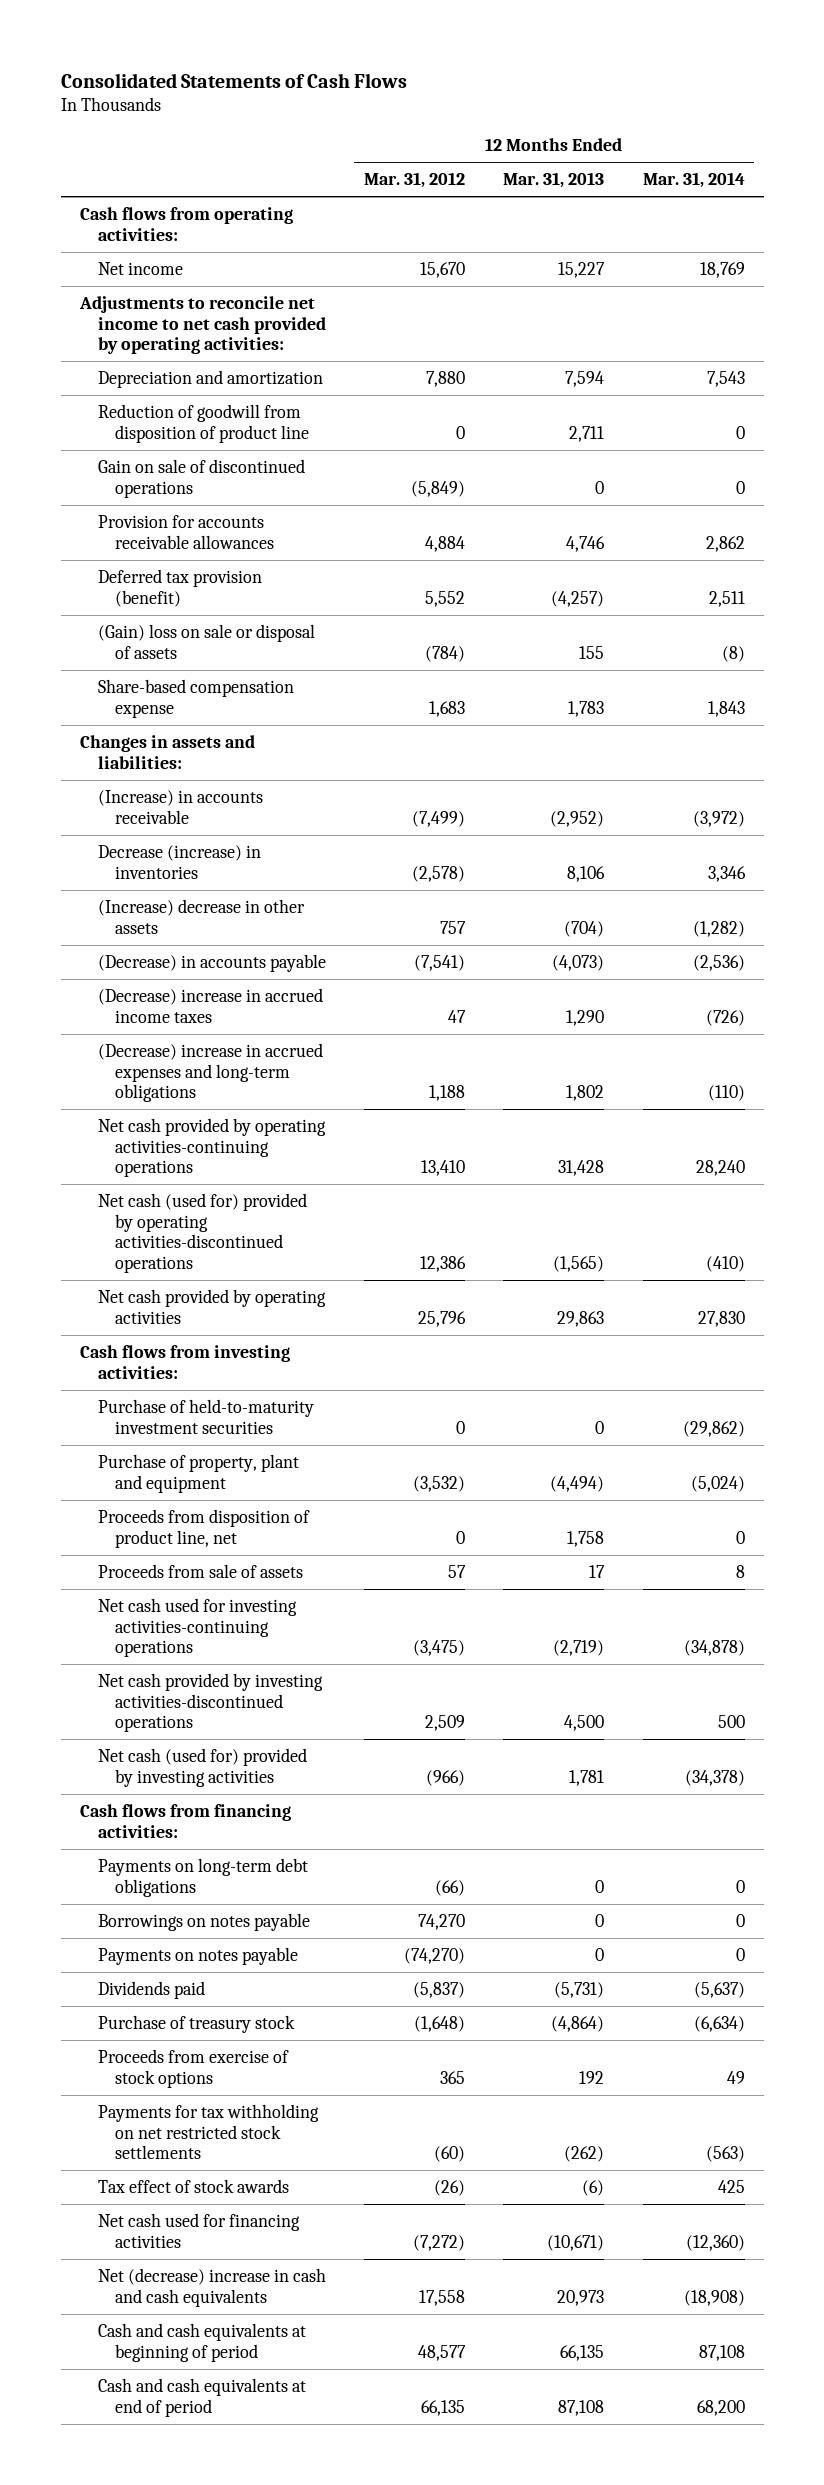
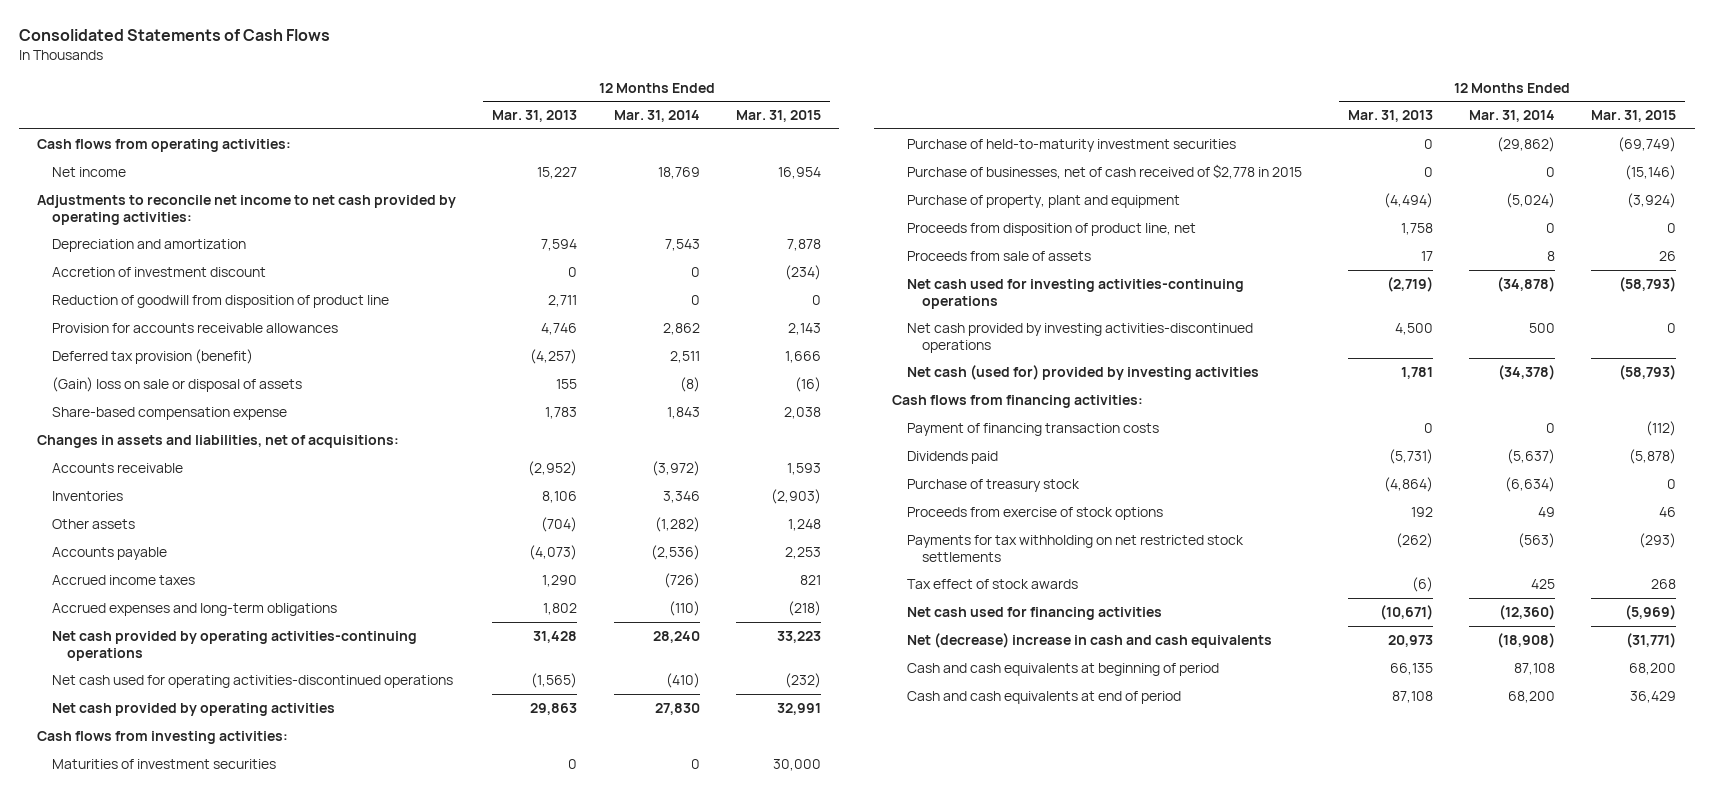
[363,172,465,189] Mar. 31, 2012 -> none
none -> [736,110,822,123] Mar. 31, 2015
none -> [52,266,267,277] Accretion of investment discount
[97,458,305,498] Gain on sale of discontinued operations -> none
[79,734,255,769] Changes in assets and liabilities: -> [37,434,400,448] Changes in assets and liabilities, net of acquisitions:
[97,789,263,824] (Increase) in accounts receivable -> [52,462,184,473] Accounts receivable
[97,844,261,879] Decrease (increase) in inventories -> [52,490,124,501] Inventories
[97,898,305,934] (Increase) decrease in other assets -> [52,518,136,529] Other assets
[97,953,326,972] (Decrease) in accounts payable -> [52,546,168,560] Accounts payable
[97,987,323,1023] (Decrease) increase in accrued income taxes -> [52,574,196,585] Accrued income taxes
[97,1042,323,1103] (Decrease) increase in accrued expenses and long-term obligations -> [52,602,338,616] Accrued expenses and long-term obligations
[97,1192,307,1273] Net cash (used for) provided by operating activities-discontinued operations -> [52,674,454,688] Net cash used for operating activities-discontinued operations
none -> [52,758,277,769] Maturities of investment securities
none -> [907,163,1303,179] Purchase of businesses, net of cash received of $2,778 in 2015
[97,1857,308,1897] Payments on long-term debt obligations -> none
[97,1912,310,1931] Borrowings on notes payable -> none
[97,1946,298,1965] Payments on notes payable -> none
none -> [907,422,1160,436] Payment of financing transaction costs

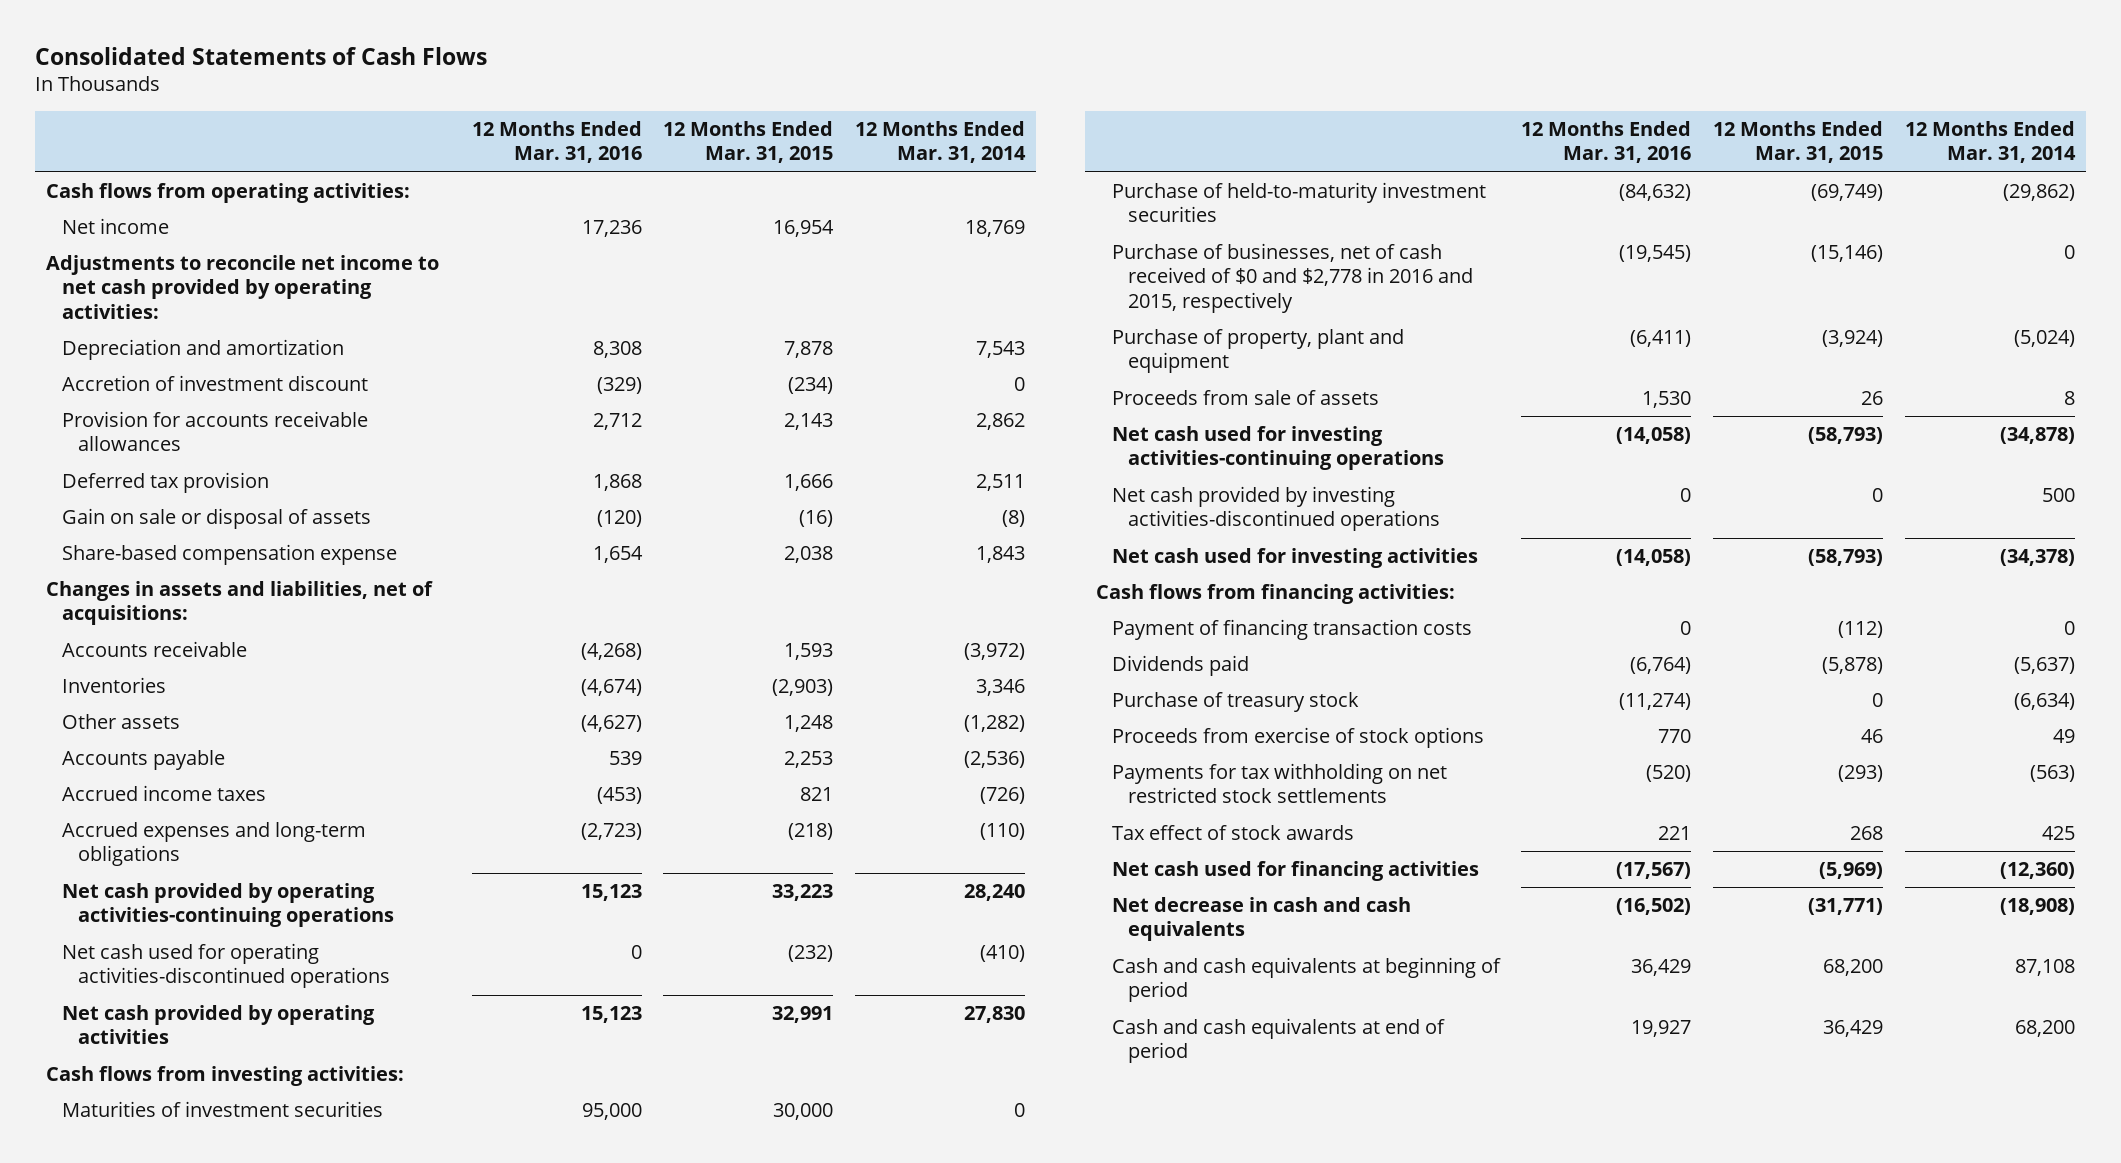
[492,110,578,123] Mar. 31, 2013 -> none
none -> [471,120,642,164] 12 Months Ended Mar. 31, 2016
[52,294,390,308] Reduction of goodwill from disposition of product line -> none
[52,348,254,364] Deferred tax provision (benefit) -> [61,471,269,493] Deferred tax provision
[52,376,303,392] (Gain) loss on sale or disposal of assets -> [61,507,371,529] Gain on sale or disposal of assets
[907,163,1303,179] Purchase of businesses, net of cash received of $2,778 in 2015 -> [1111,242,1473,313] Purchase of businesses, net of cash received of $0 and $2,778 in 2016 and 2015, respectively
[907,222,1197,236] Proceeds from disposition of product line, net -> none
[907,364,1260,380] Net cash (used for) provided by investing activities -> [1111,547,1478,568] Net cash used for investing activities
[907,632,1273,648] Net (decrease) increase in cash and cash equivalents -> [1111,896,1411,942] Net decrease in cash and cash equivalents

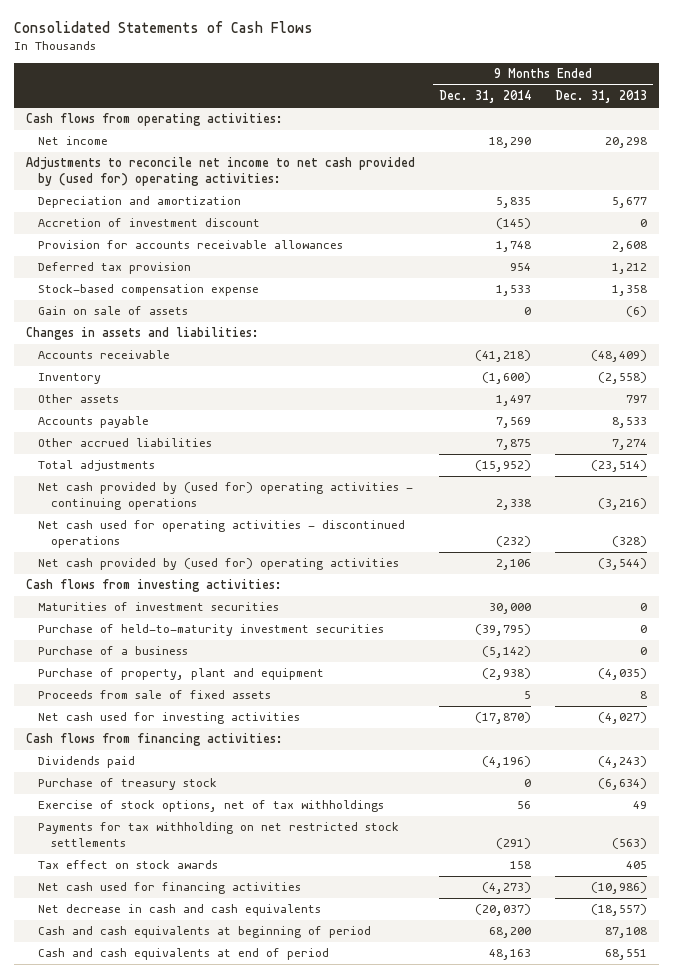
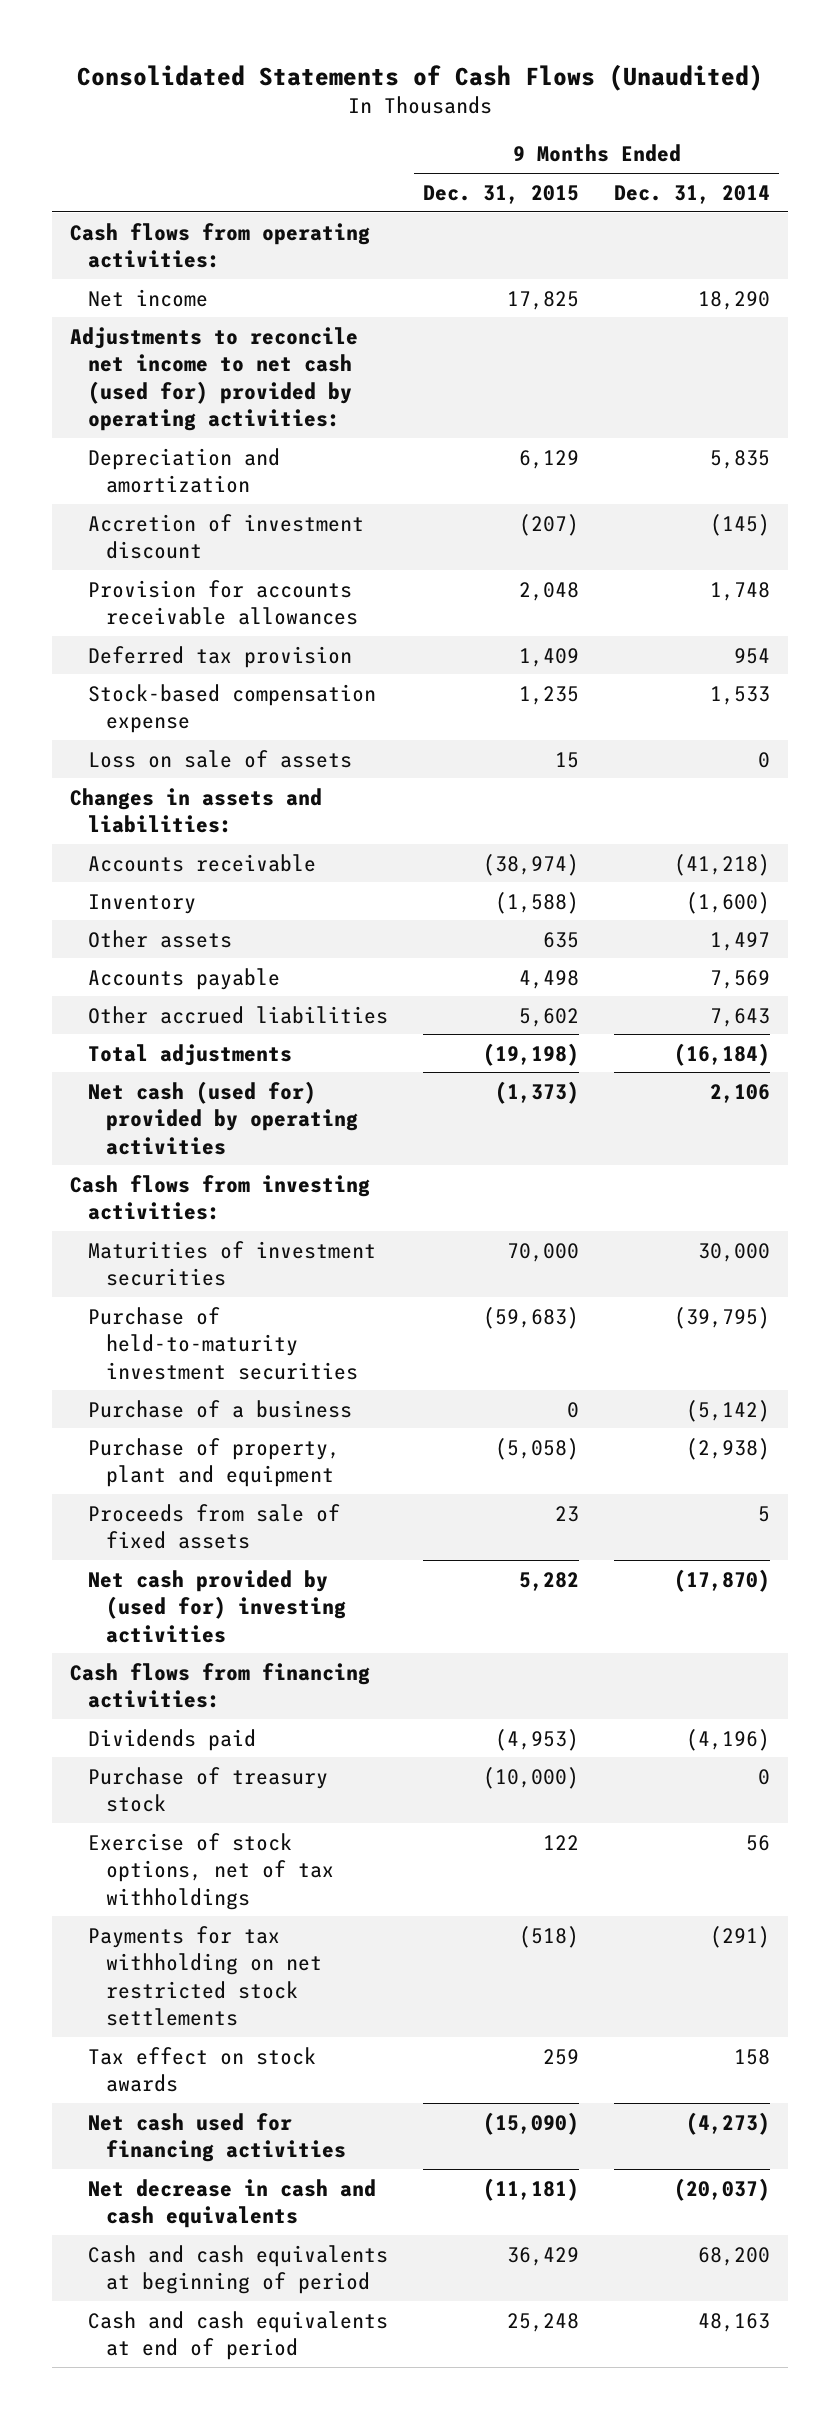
[13,21,313,34] Consolidated Statements of Cash Flows -> [76,63,763,91] Consolidated Statements of Cash Flows (Unaudited)
[554,90,647,104] Dec. 31, 2013 -> none
none -> [423,184,580,204] Dec. 31, 2015
[25,157,415,187] Adjustments to reconcile net income to net cash provided by (used for) operating activities: -> [69,326,358,432] Adjustments to reconcile net income to net cash (used for) provided by operating activities:
[38,306,189,316] Gain on sale of assets -> [87,749,352,768] Loss on sale of assets
[38,482,414,511] Net cash provided by (used for) operating activities - continuing operations -> none
[38,520,406,549] Net cash used for operating activities - discontinued operations -> none
[495,439,531,451] 7,875 -> [710,1007,771,1027] 7,643
[474,460,531,473] (15,952) -> [674,1042,771,1066] (16,184)
[38,558,400,571] Net cash provided by (used for) operating activities -> [87,1080,358,1155] Net cash (used for) provided by operating activities
[38,712,301,725] Net cash used for investing activities -> [87,1569,346,1643] Net cash provided by (used for) investing activities

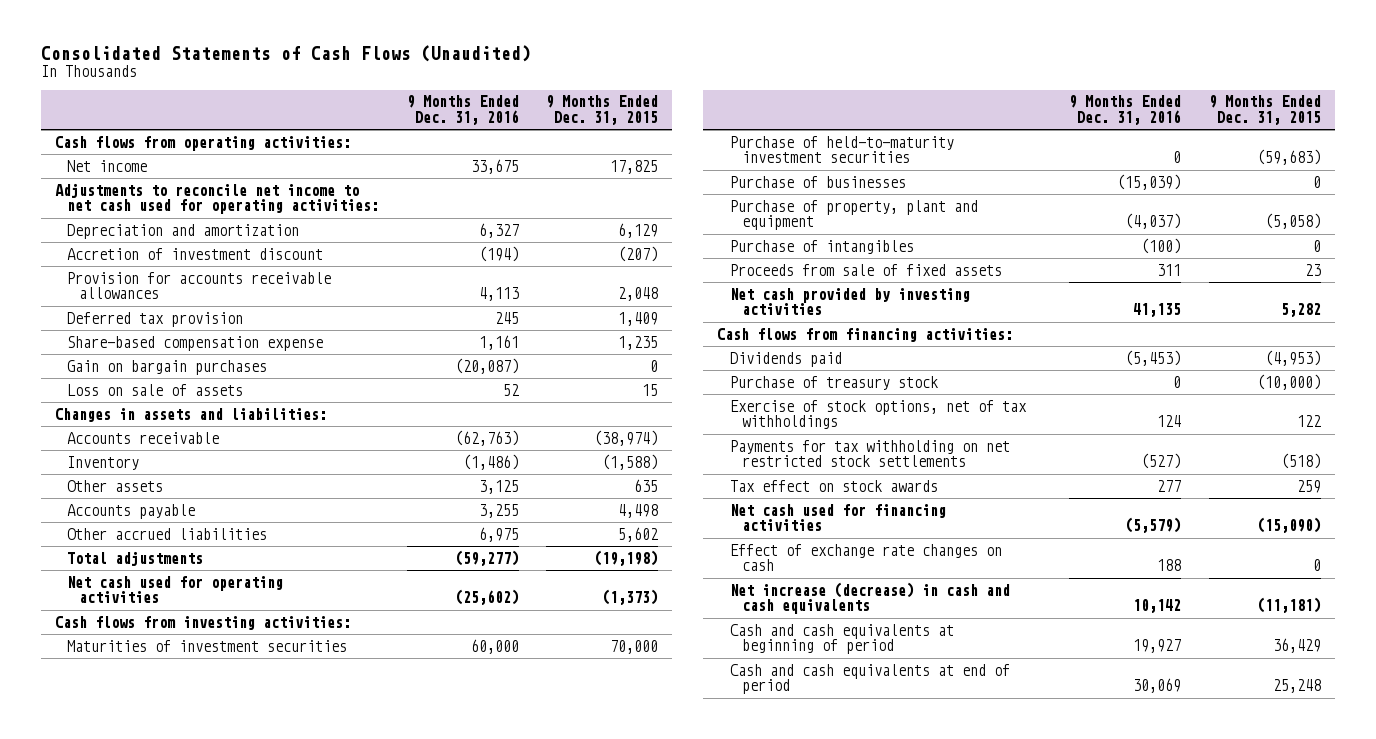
[614,184,771,204] Dec. 31, 2014 -> none
none -> [406,95,519,125] 9 Months Ended Dec. 31, 2016
[69,326,358,432] Adjustments to reconcile net income to net cash (used for) provided by operating activities: -> [54,182,379,215] Adjustments to reconcile net income to net cash used for operating activities:
[87,683,376,734] Stock-based compensation expense -> [66,335,323,351] Share-based compensation expense
none -> [66,359,267,375] Gain on bargain purchases
[87,1080,358,1155] Net cash (used for) provided by operating activities -> [66,575,283,604] Net cash used for operating activities
[87,1399,352,1418] Purchase of a business -> [729,175,906,188] Purchase of businesses
none -> [729,239,914,254] Purchase of intangibles
[87,1569,346,1643] Net cash provided by (used for) investing activities -> [729,287,970,316] Net cash provided by investing activities
none -> [729,543,1002,572] Effect of exchange rate changes on cash
[87,2178,376,2229] Net decrease in cash and cash equivalents -> [729,581,1010,615] Net increase (decrease) in cash and cash equivalents

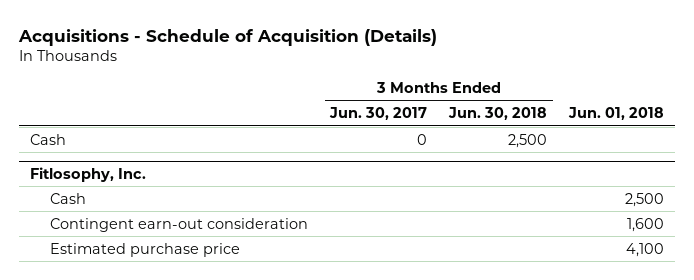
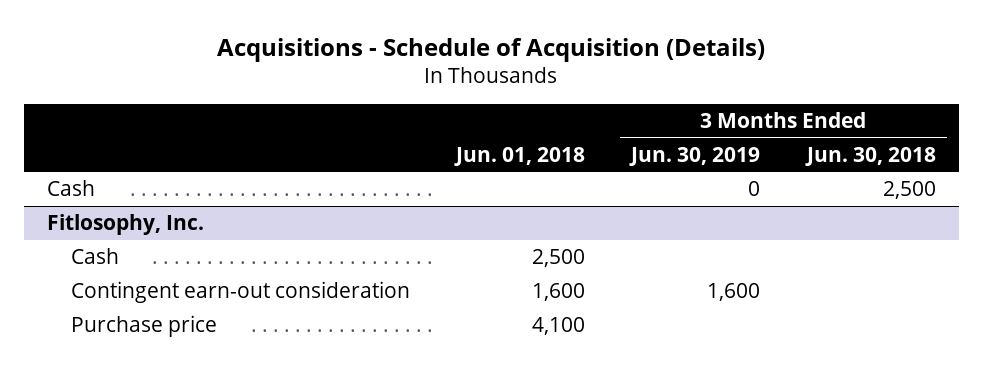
[329,107,428,121] Jun. 30, 2017 -> none
none -> [629,146,761,166] Jun. 30, 2019
[50,242,241,257] Estimated purchase price -> [70,315,217,338] Purchase price

